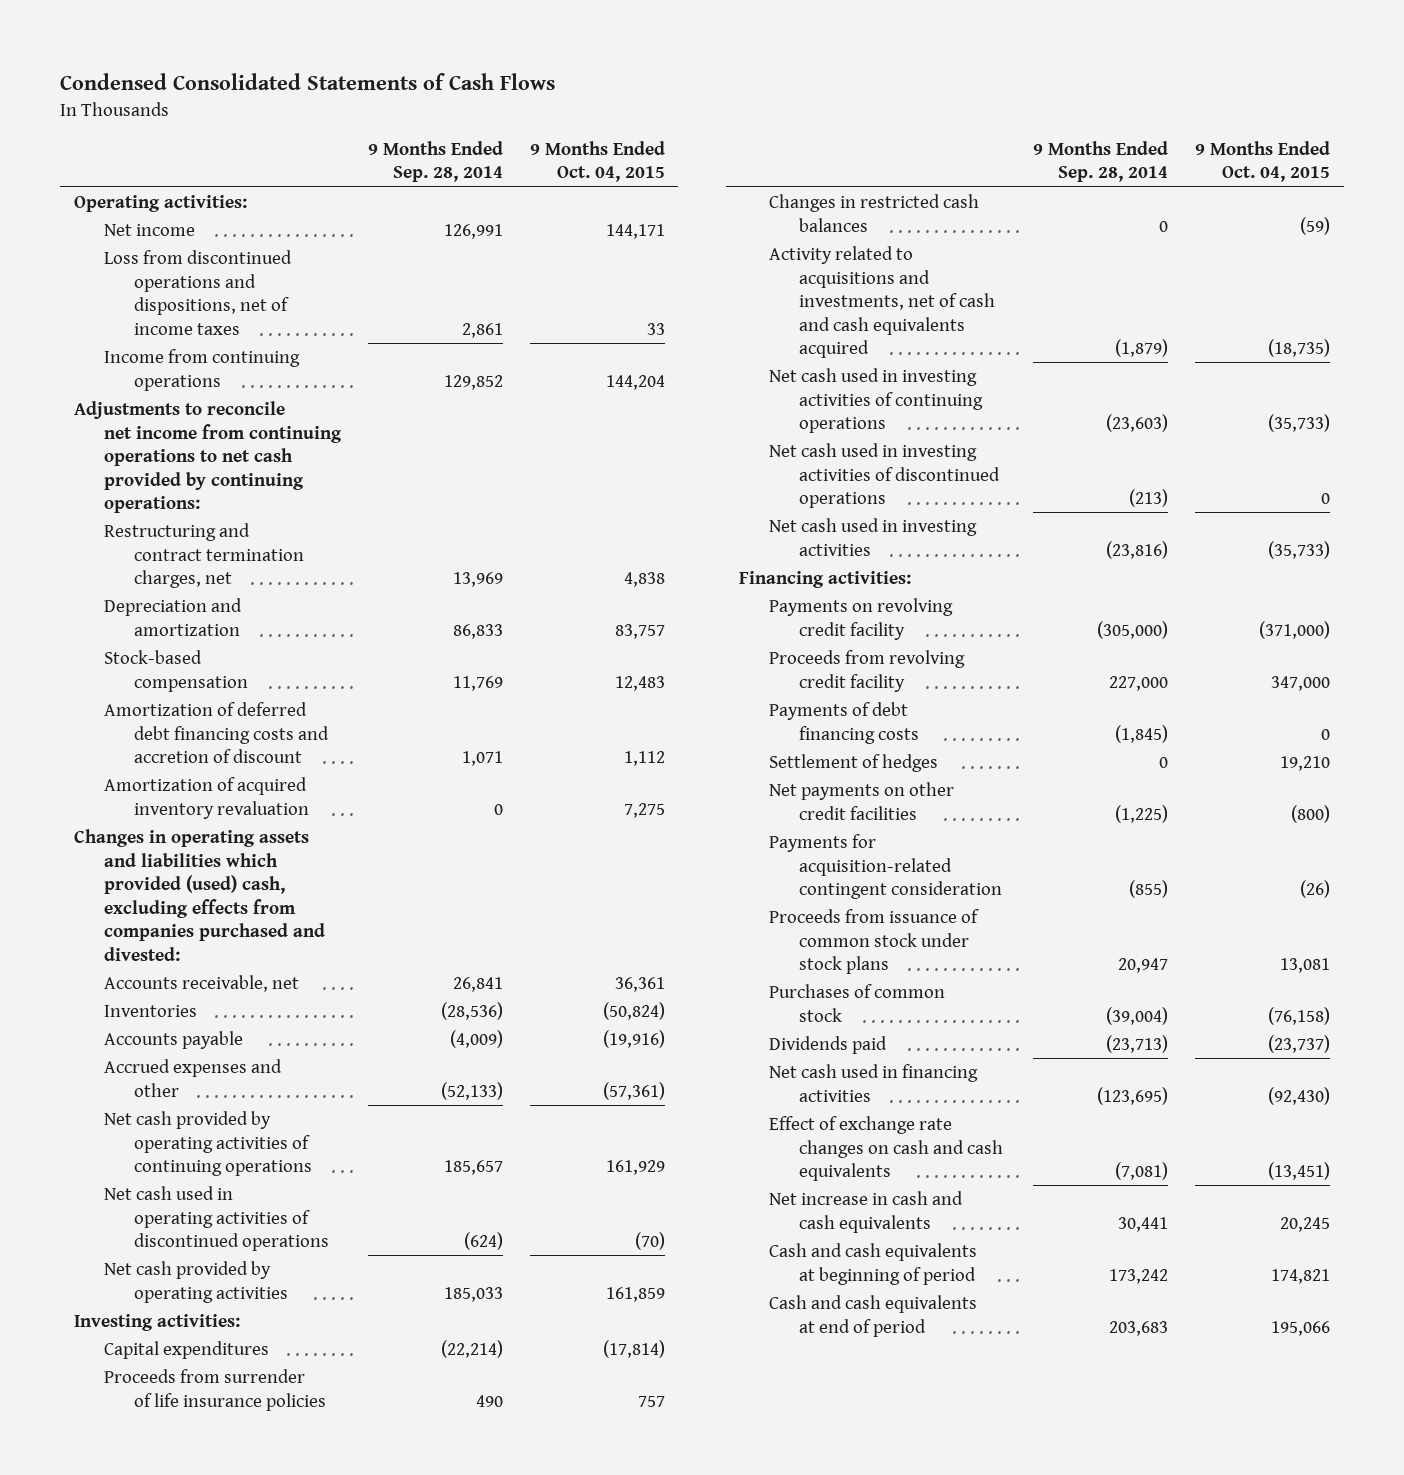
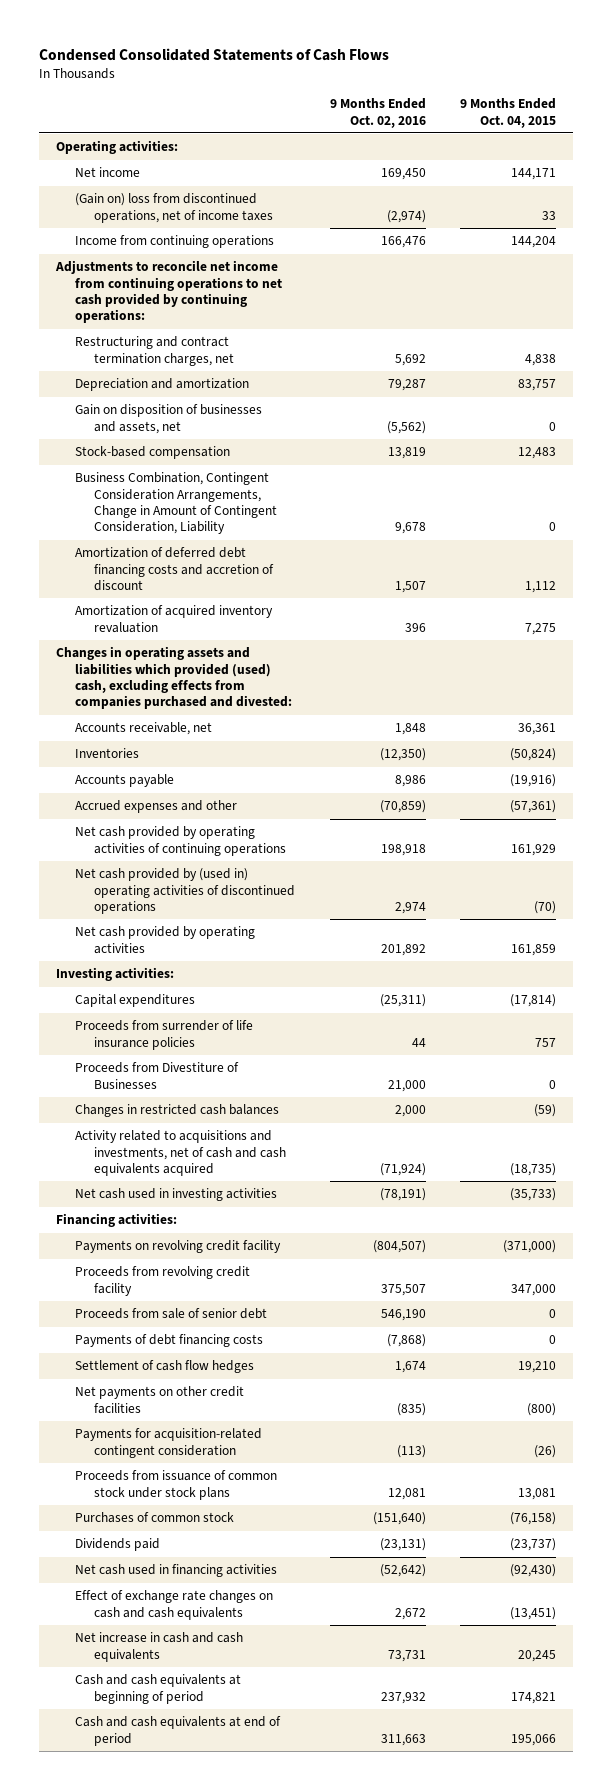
[367,140,503,183] 9 Months Ended Sep. 28, 2014 -> none
none -> [329,98,426,128] 9 Months Ended Oct. 02, 2016
[103,250,292,335] Loss from discontinued operations and dispositions, net of income taxes -> [75,193,274,223] (Gain on) loss from discontinued operations, net of income taxes
none -> [75,404,263,434] Gain on disposition of businesses and assets, net
none -> [75,472,278,535] Business Combination, Contingent Consideration Arrangements, Change in Amount of Contingent Consideration, Liability
[103,1186,329,1252] Net cash used in operating activities of discontinued operations -> [75,868,296,914] Net cash provided by (used in) operating activities of discontinued operations
none -> [75,1062,240,1089] Proceeds from Divestiture of Businesses
[769,368,984,434] Net cash used in investing activities of continuing operations -> none
[769,443,1001,509] Net cash used in investing activities of discontinued operations -> none
none -> [75,1308,268,1320] Proceeds from sale of senior debt
[769,754,939,773] Settlement of hedges -> [75,1360,255,1374] Settlement of cash flow hedges

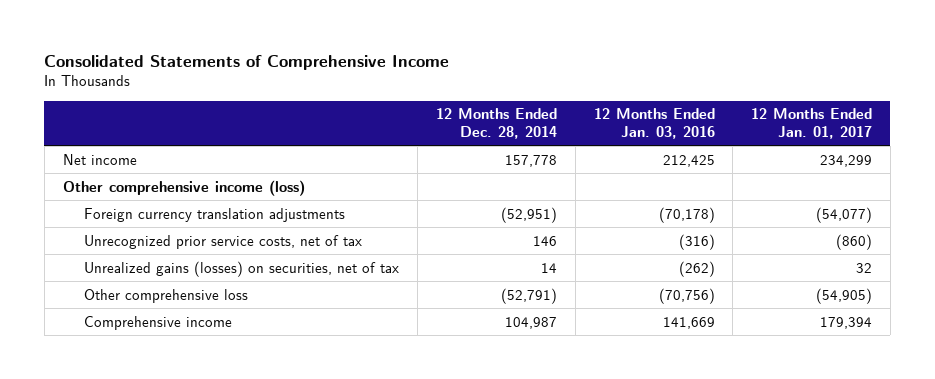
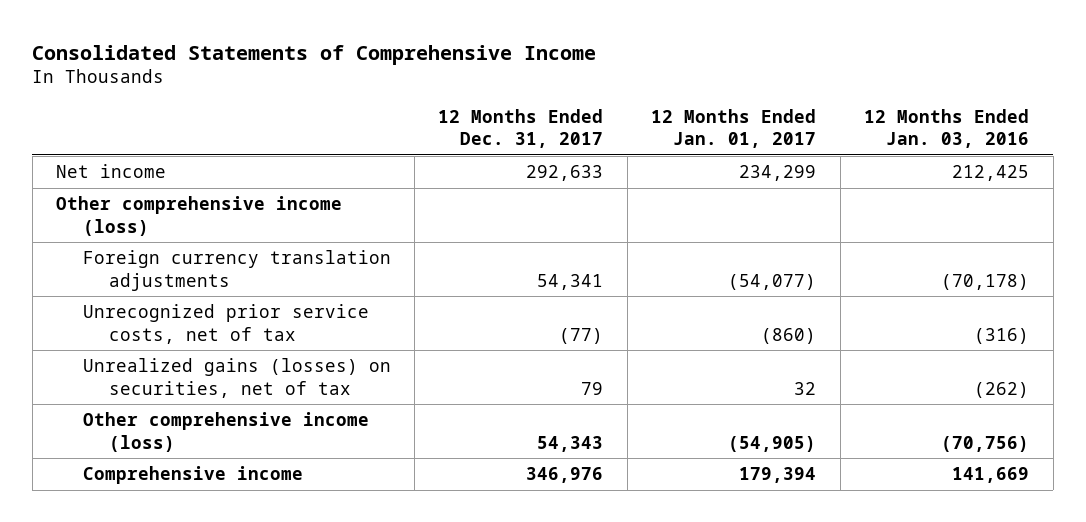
[435,108,557,139] 12 Months Ended Dec. 28, 2014 -> none
none -> [438,108,604,149] 12 Months Ended Dec. 31, 2017
[84,288,249,303] Other comprehensive loss -> [82,412,369,452] Other comprehensive income (loss)

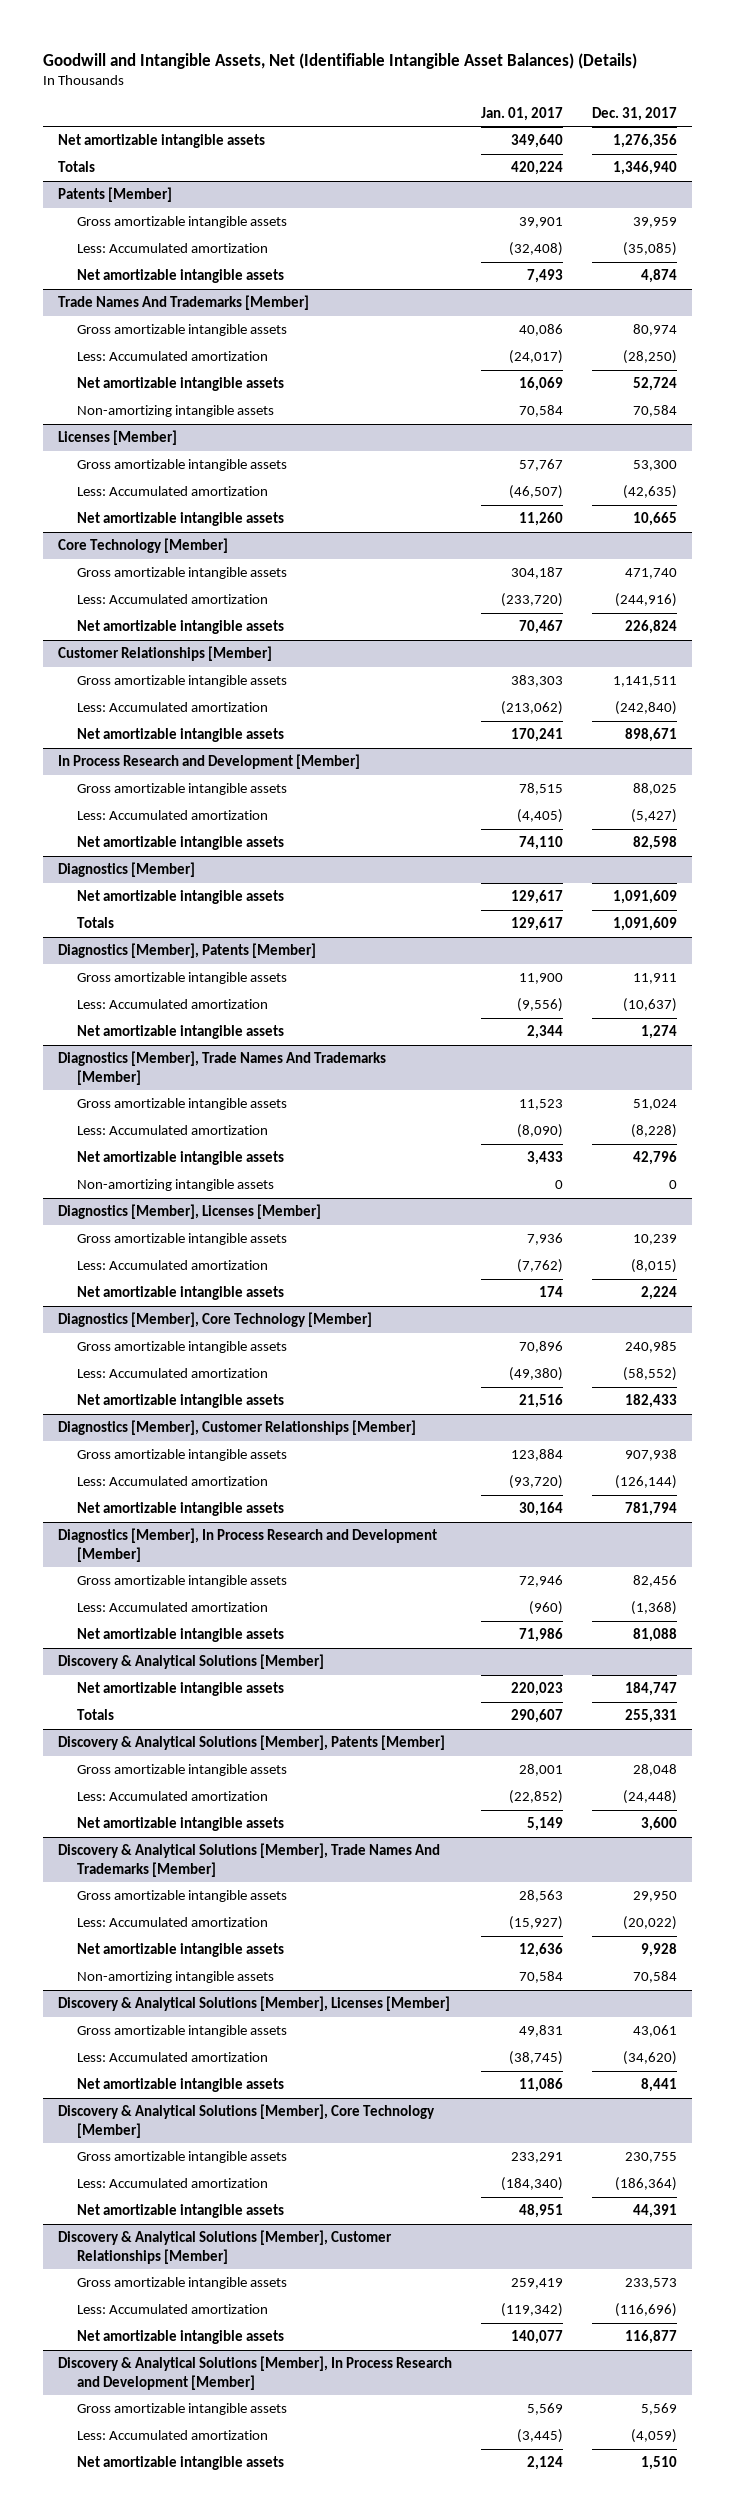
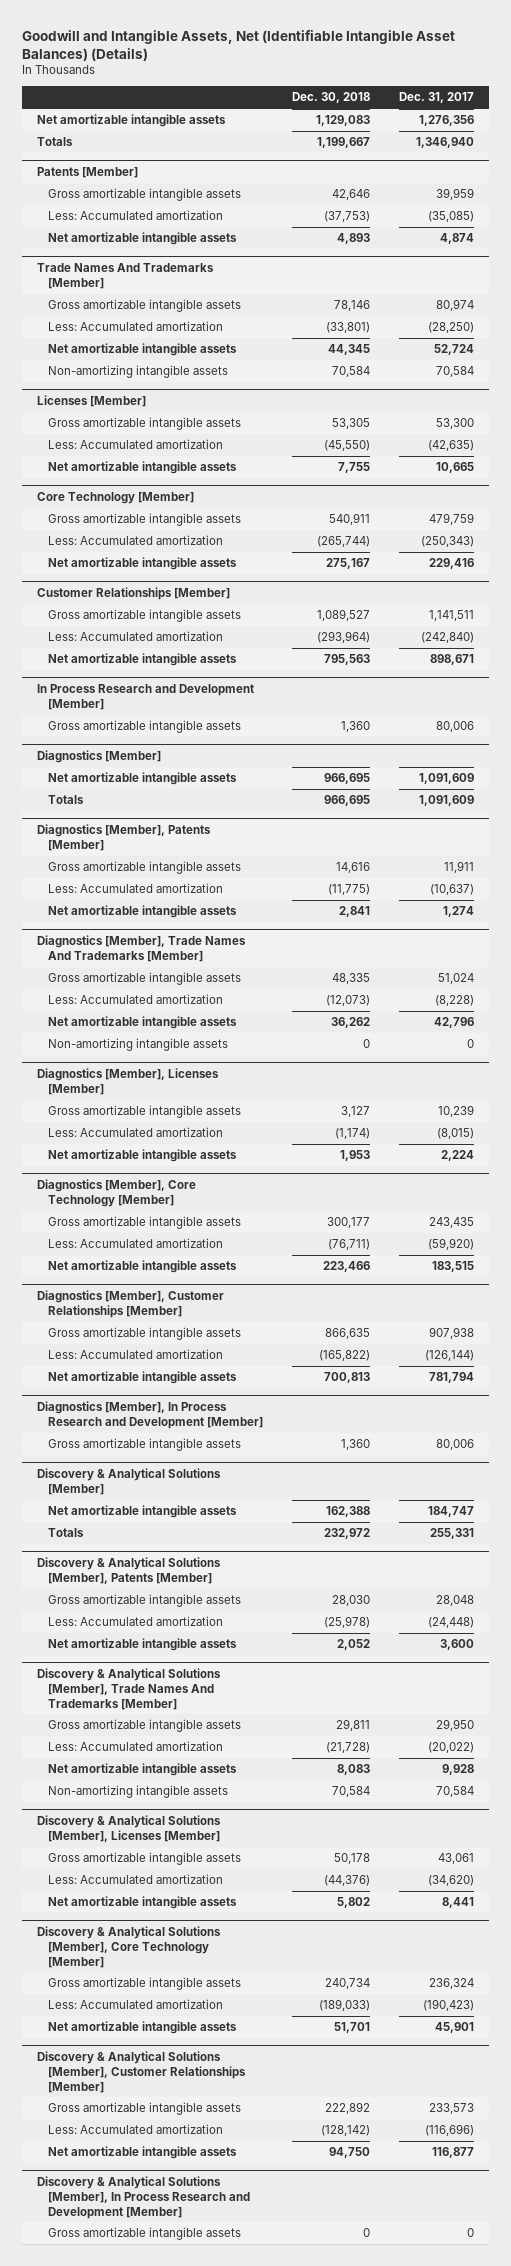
[481,106,564,121] Jan. 01, 2017 -> none
none -> [292,92,371,104] Dec. 30, 2018
[625,568,678,580] 471,740 -> [429,513,475,526] 479,759
[615,593,678,608] (244,916) -> [421,536,475,548] (250,343)
[625,620,678,635] 226,824 -> [429,558,475,570] 229,416
[76,810,268,821] Less: Accumulated amortization -> none
[76,836,284,851] Net amortizable intangible assets -> none
[633,783,678,796] 88,025 -> [436,721,475,733] 80,006
[625,1341,678,1354] 240,985 -> [429,1217,475,1229] 243,435
[623,1367,678,1382] (58,552) -> [428,1238,475,1251] (59,920)
[625,1394,678,1409] 182,433 -> [432,1261,475,1273] 183,515
[76,1602,268,1613] Less: Accumulated amortization -> none
[76,1628,284,1643] Net amortizable intangible assets -> none
[633,1575,678,1588] 82,456 -> [436,1439,475,1451] 80,006
[625,2152,678,2164] 230,755 -> [429,1978,475,1990] 236,324
[615,2177,678,2192] (186,364) -> [423,1999,475,2012] (190,423)
[633,2204,678,2219] 44,391 -> [435,2022,475,2034] 45,901
[76,2430,268,2441] Less: Accumulated amortization -> none
[76,2456,284,2471] Net amortizable intangible assets -> none
[641,2403,678,2416] 5,569 -> [467,2228,475,2238] 0

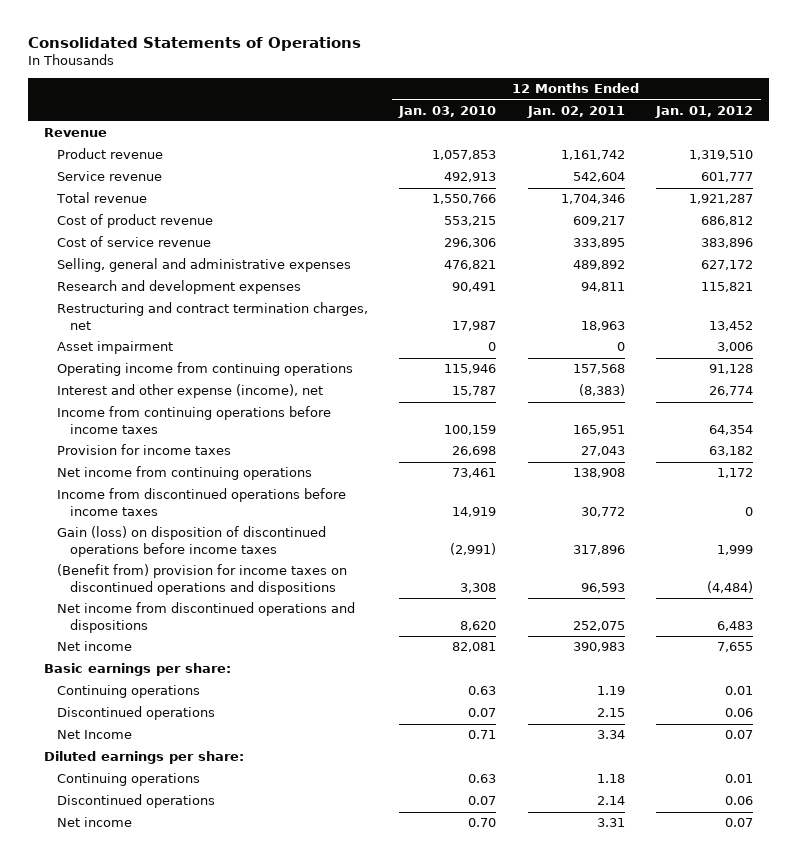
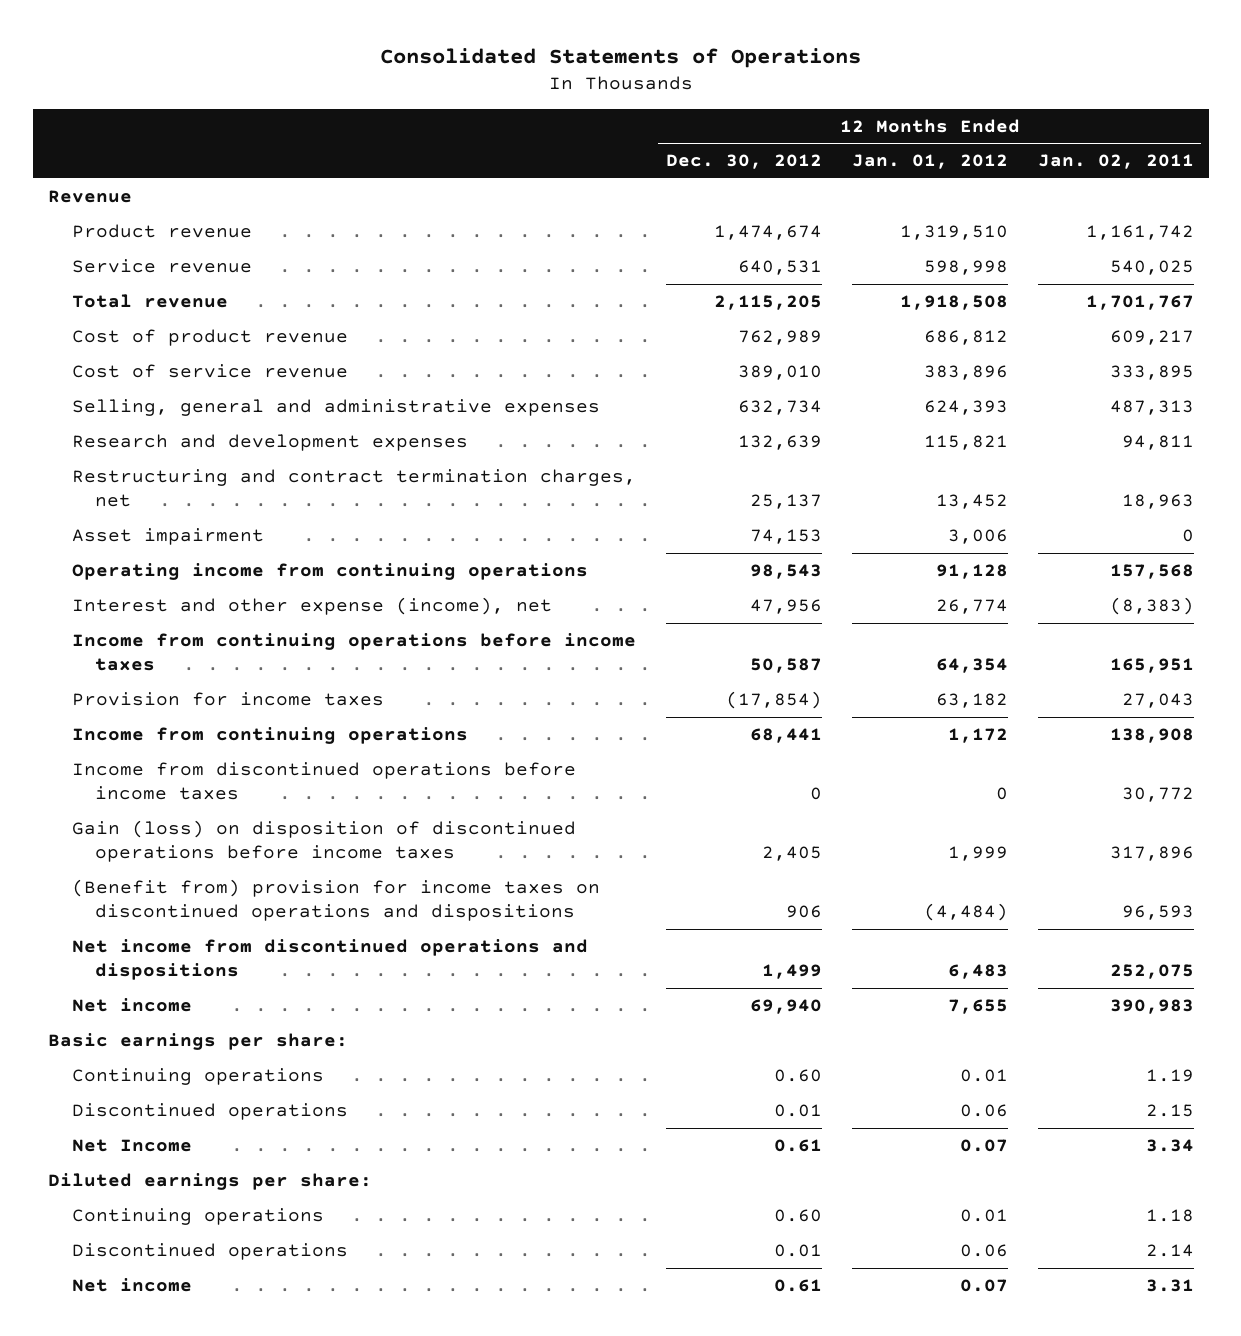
[398,105,497,118] Jan. 03, 2010 -> none
none -> [665,154,822,170] Dec. 30, 2012
[572,172,625,183] 542,604 -> [1109,260,1194,276] 540,025
[701,172,754,183] 601,777 -> [923,260,1008,276] 598,998
[560,194,625,205] 1,704,346 -> [1085,295,1194,311] 1,701,767
[689,194,754,205] 1,921,287 -> [899,295,1008,311] 1,918,508
[572,260,625,271] 489,892 -> [1109,400,1194,416] 487,313
[701,260,754,271] 627,172 -> [923,400,1008,416] 624,393
[56,466,312,481] Net income from continuing operations -> [71,727,468,745] Income from continuing operations

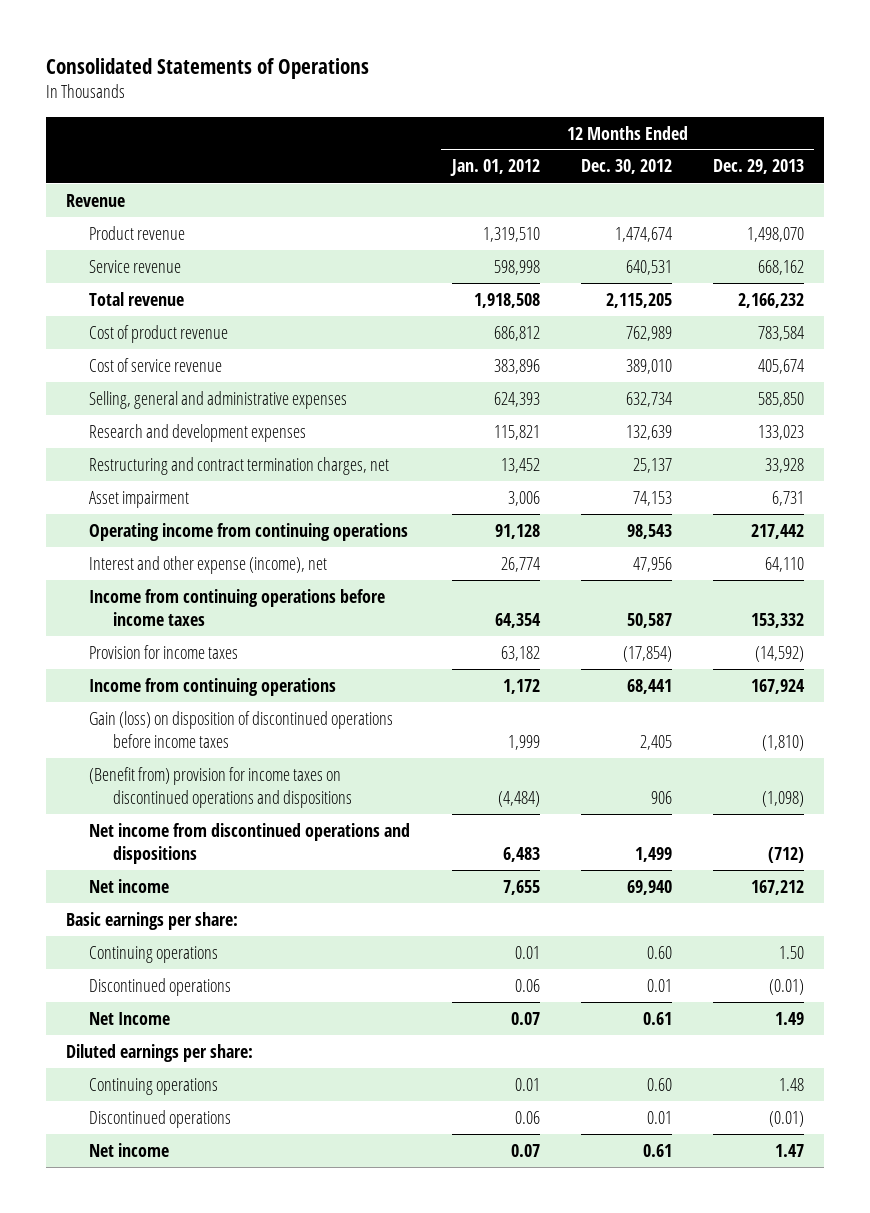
[1037,154,1194,170] Jan. 02, 2011 -> none
none -> [712,159,804,175] Dec. 29, 2013
[71,762,576,801] Income from discontinued operations before income taxes -> none

